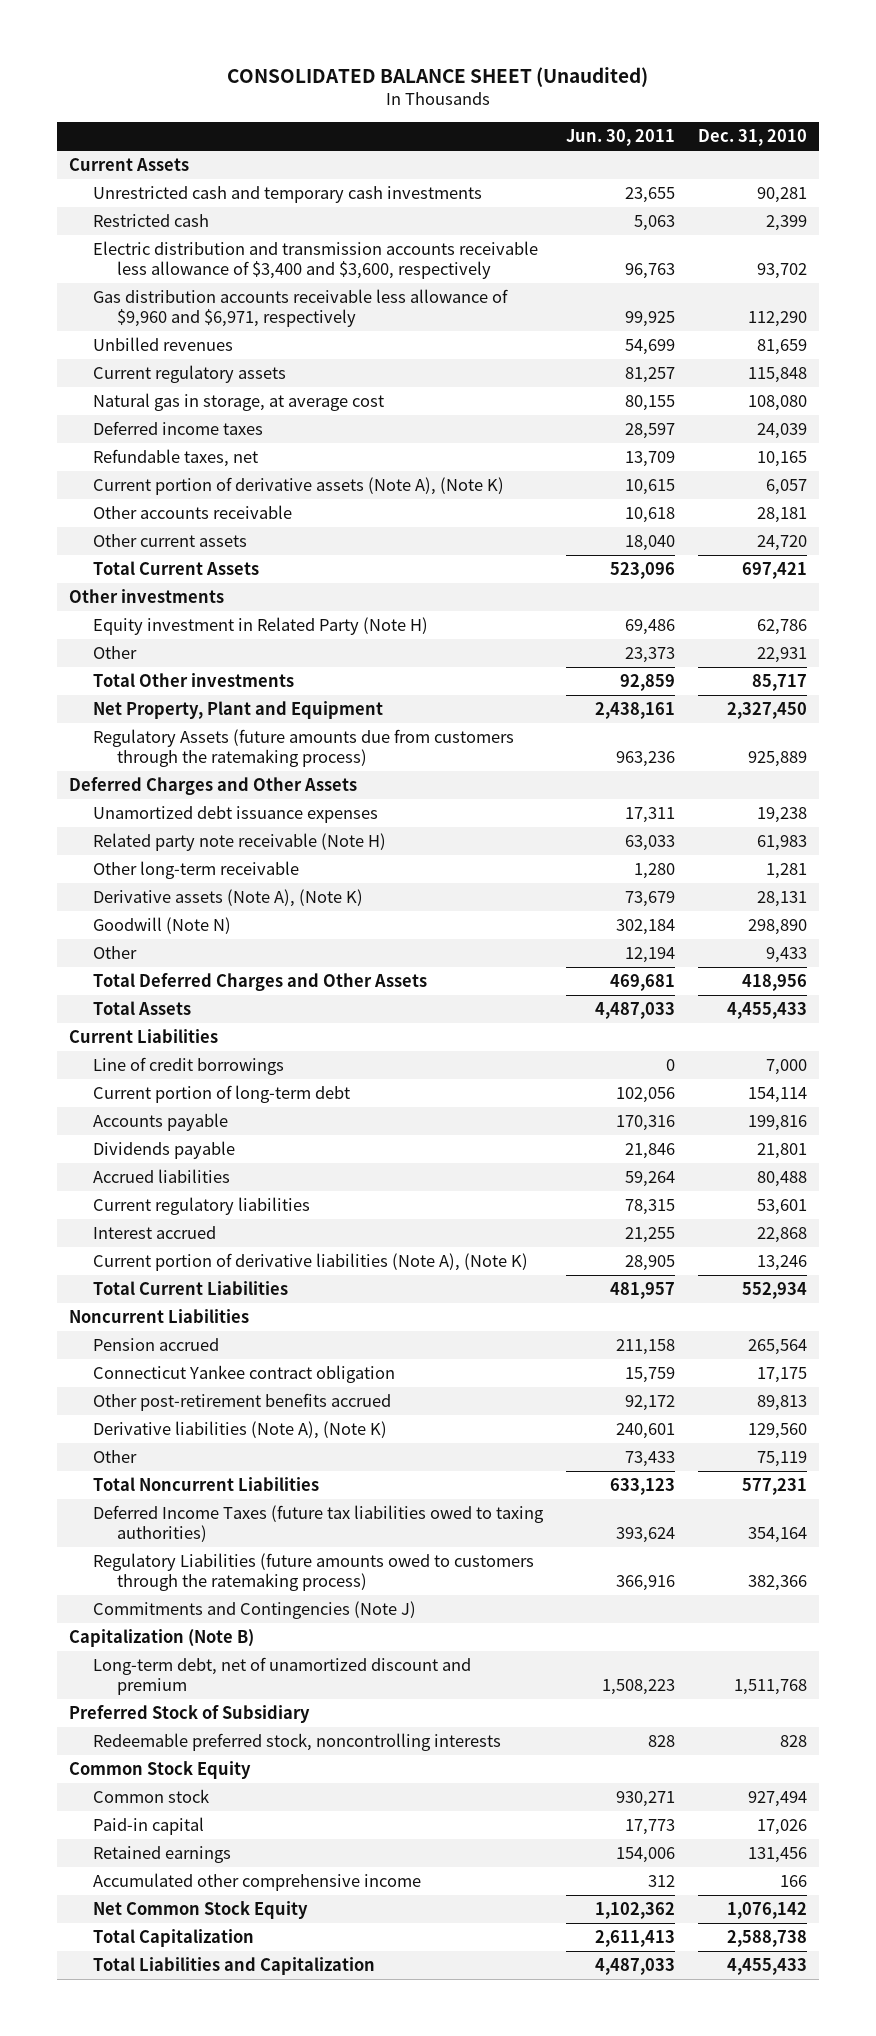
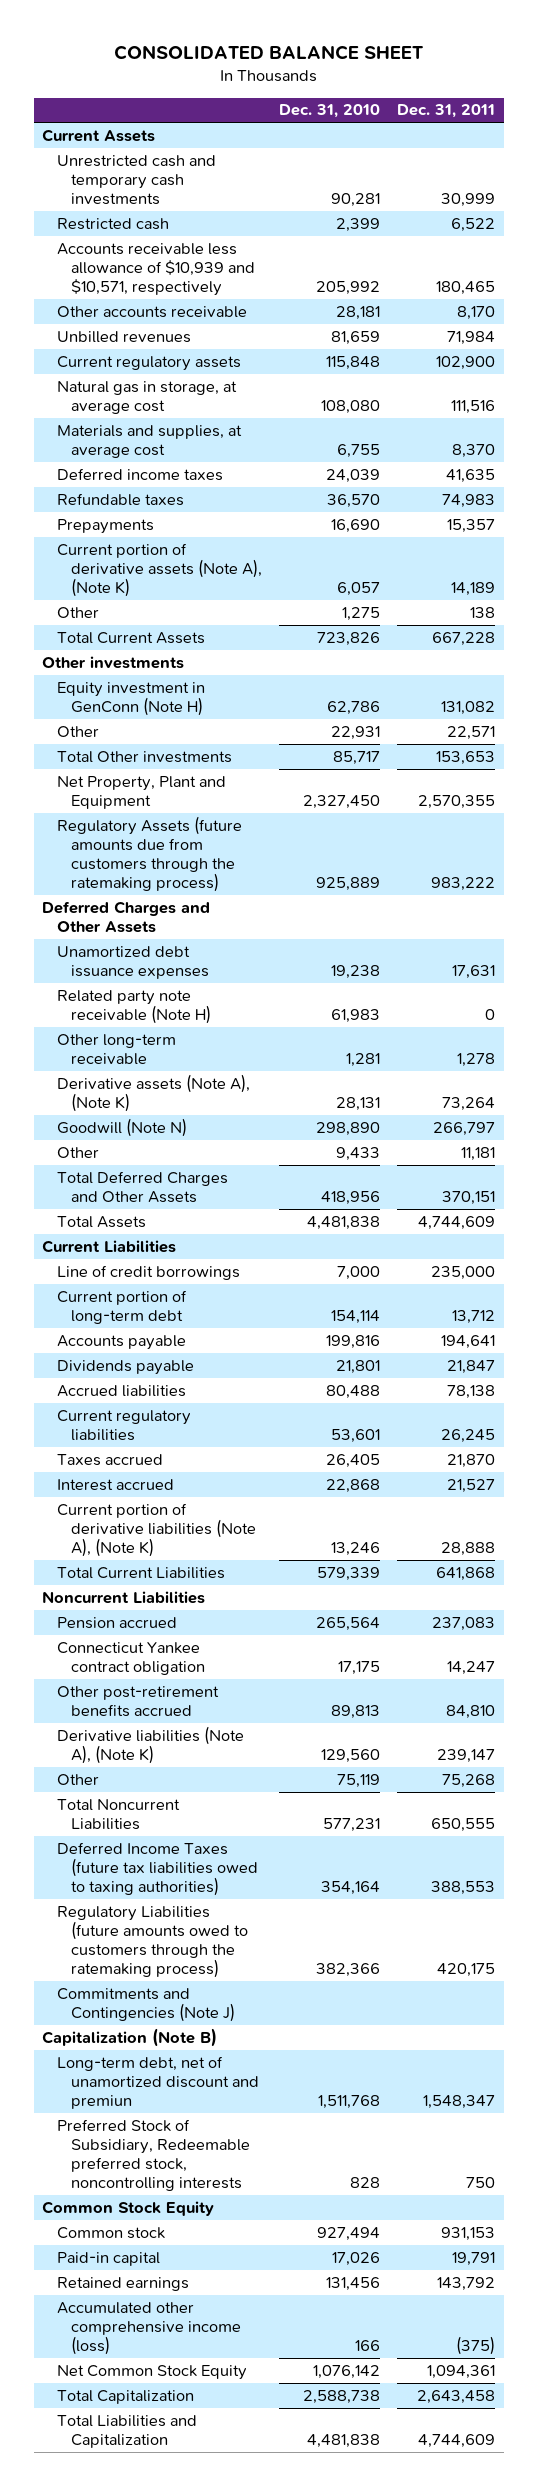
[227,67,649,88] CONSOLIDATED BALANCE SHEET (Unaudited) -> [113,45,423,61] CONSOLIDATED BALANCE SHEET
[566,129,676,147] Jun. 30, 2011 -> none
none -> [397,104,496,119] Dec. 31, 2011
[92,241,538,280] Electric distribution and transmission accounts receivable less allowance of $3,400 and $3,600, respectively -> none
[92,289,508,328] Gas distribution accounts receivable less allowance of $9,960 and $6,971, respectively -> none
none -> [56,242,256,297] Accounts receivable less allowance of $10,939 and $10,571, respectively
[92,505,292,520] Other accounts receivable -> [56,305,247,318] Other accounts receivable
none -> [56,424,242,459] Materials and supplies, at average cost
[92,449,258,468] Refundable taxes, net -> [56,492,184,506] Refundable taxes
[757,451,808,468] 10,165 -> [327,493,381,508] 36,570
none -> [56,518,154,534] Prepayments
[92,534,247,548] Other current assets -> [56,606,99,618] Other
[757,535,808,552] 24,720 -> [342,606,381,621] 1,275
[742,562,808,580] 697,421 -> [317,631,381,646] 723,826
[92,617,428,636] Equity investment in Related Party (Note H) -> [56,681,205,717] Equity investment in GenConn (Note H)
[727,1002,808,1020] 4,455,433 -> [307,1215,381,1230] 4,481,838
none -> [56,1453,163,1466] Taxes accrued
[742,1282,808,1300] 552,934 -> [317,1566,381,1581] 579,339
[68,1705,310,1724] Preferred Stock of Subsidiary -> none
[92,1657,471,1696] Long-term debt, net of unamortized discount and premium -> [56,2055,260,2110] Long-term debt, net of unamortized discount and premiun
[92,1733,501,1752] Redeemable preferred stock, noncontrolling interests -> [56,2118,251,2192] Preferred Stock of Subsidiary, Redeemable preferred stock, noncontrolling interests
[92,1873,421,1892] Accumulated other comprehensive income -> [56,2301,242,2356] Accumulated other comprehensive income (loss)
[727,1958,808,1976] 4,455,433 -> [307,2434,381,2449] 4,481,838

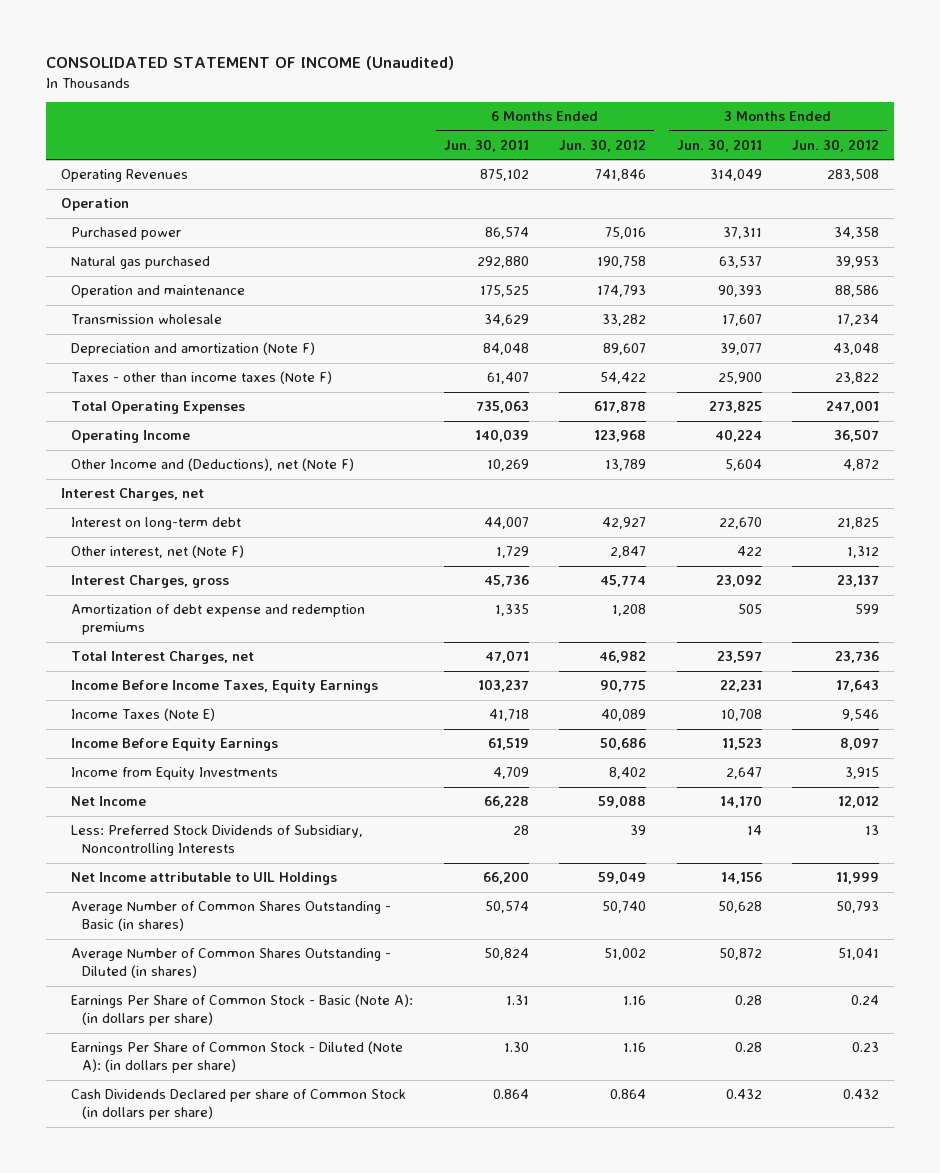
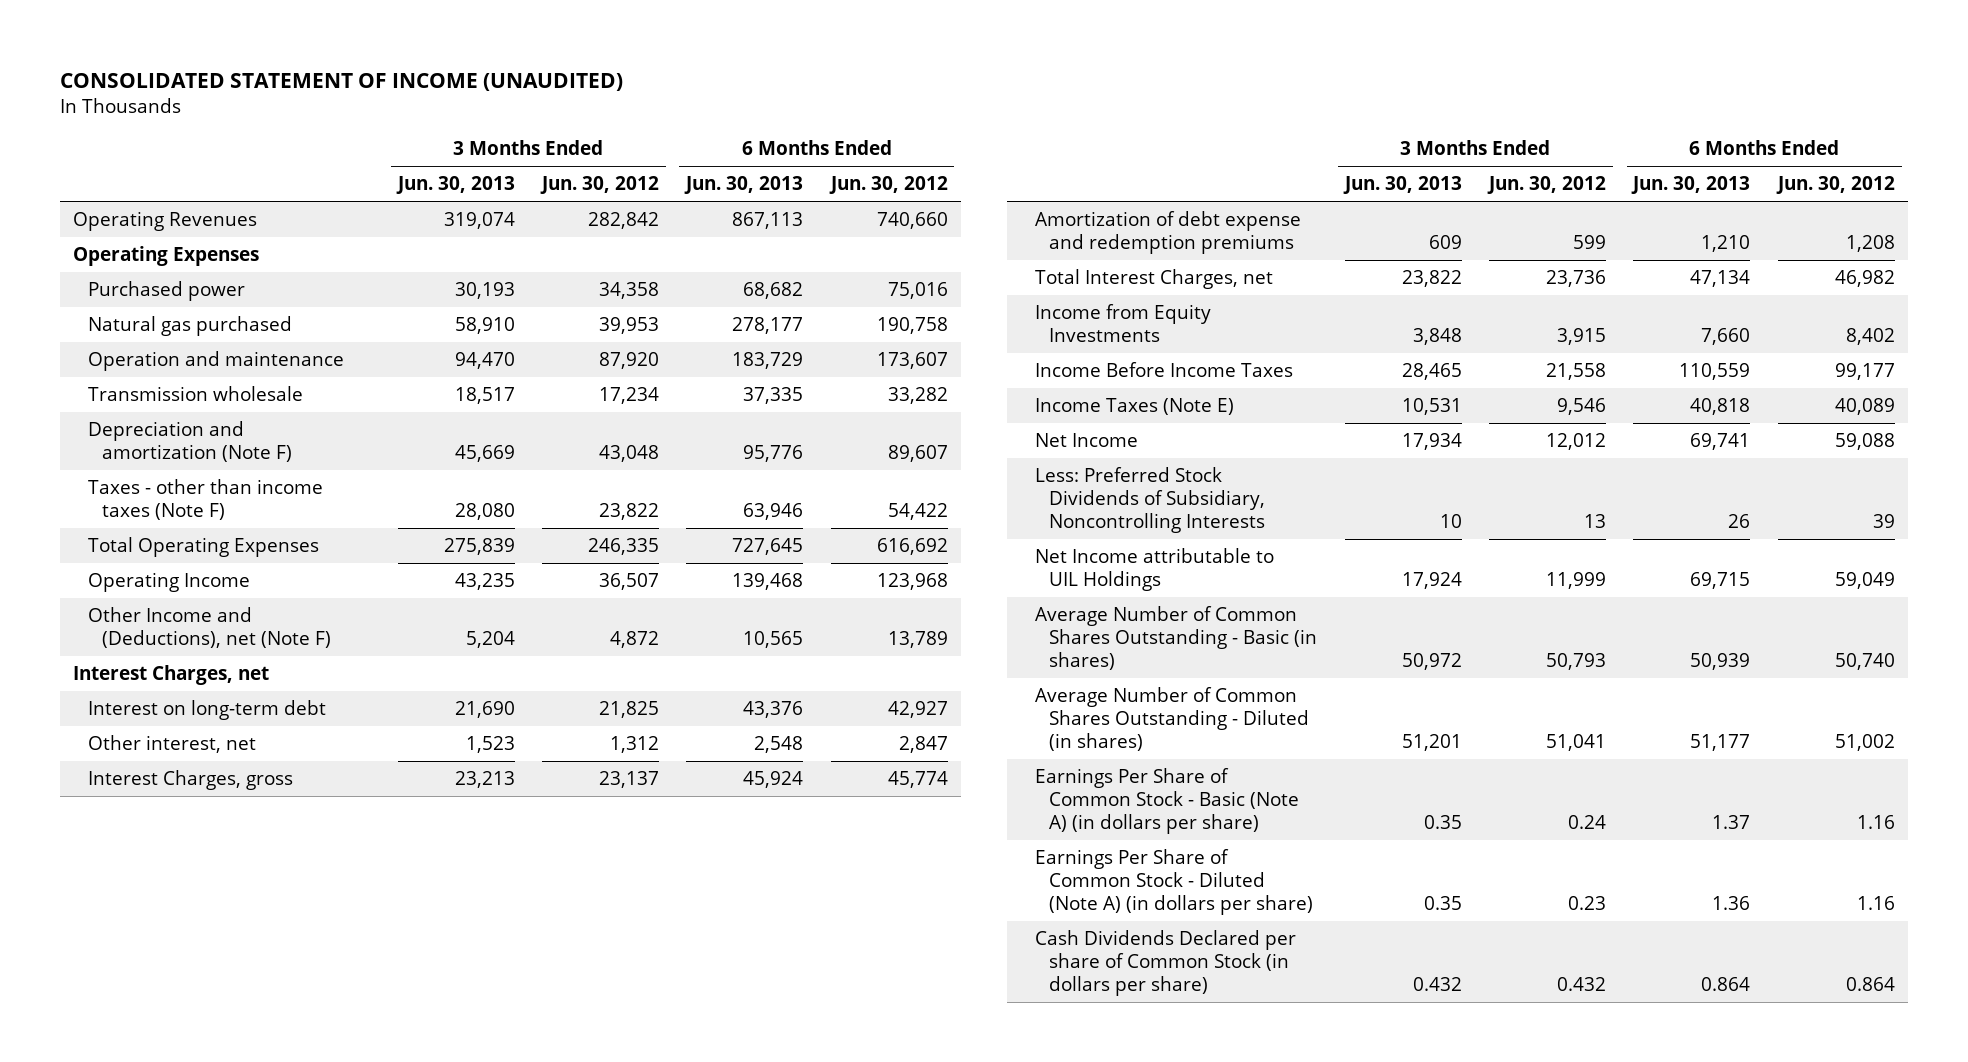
[46,56,455,71] CONSOLIDATED STATEMENT OF INCOME (Unaudited) -> [59,73,623,92] CONSOLIDATED STATEMENT OF INCOME (UNAUDITED)
[443,138,529,152] Jun. 30, 2011 -> none
[676,138,762,152] Jun. 30, 2011 -> none
none -> [395,176,515,195] Jun. 30, 2013
none -> [684,176,804,195] Jun. 30, 2013
[61,198,130,212] Operation -> none
[595,169,647,182] 741,846 -> [876,211,948,229] 740,660
[827,169,880,182] 283,508 -> [587,211,659,229] 282,842
none -> [73,245,260,266] Operating Expenses
[597,285,647,298] 174,793 -> [876,351,948,369] 173,607
[835,285,880,298] 88,586 -> [598,351,659,369] 87,920
[594,401,647,414] 617,878 -> [876,537,948,555] 616,692
[826,400,880,414] 247,001 -> [587,537,659,555] 246,335
[71,545,245,559] Other interest, net (Note F) -> [87,734,256,753] Other interest, net
[71,680,379,694] Income Before Income Taxes, Equity Earnings -> none
[71,738,279,752] Income Before Equity Earnings -> none
none -> [1035,361,1294,377] Income Before Income Taxes
[71,708,216,722] Income Taxes (Note E) -> [1035,397,1235,415] Income Taxes (Note E)
[71,994,414,1027] Earnings Per Share of Common Stock - Basic (Note A): (in dollars per share) -> [1035,767,1300,835] Earnings Per Share of Common Stock - Basic (Note A) (in dollars per share)
[71,1041,404,1074] Earnings Per Share of Common Stock - Diluted (Note A): (in dollars per share) -> [1035,848,1314,916] Earnings Per Share of Common Stock - Diluted (Note A) (in dollars per share)

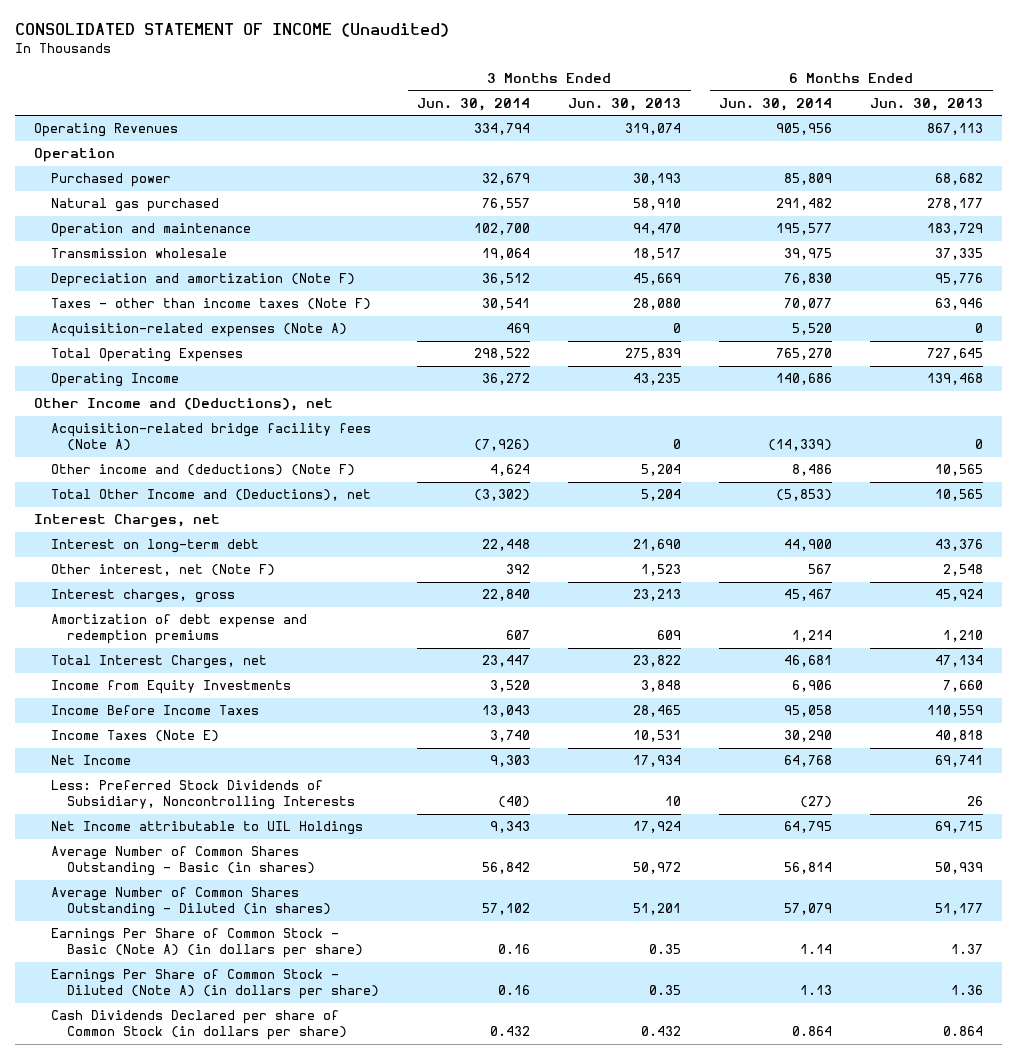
[59,73,623,92] CONSOLIDATED STATEMENT OF INCOME (UNAUDITED) -> [15,23,450,38] CONSOLIDATED STATEMENT OF INCOME (Unaudited)
[539,176,659,195] Jun. 30, 2012 -> none
[828,176,948,195] Jun. 30, 2012 -> none
none -> [417,97,531,111] Jun. 30, 2014
none -> [719,97,833,111] Jun. 30, 2014
[73,245,260,266] Operating Expenses -> none
none -> [34,148,116,163] Operation
none -> [50,323,347,338] Acquisition-related expenses (Note A)
none -> [34,398,334,412] Other Income and (Deductions), net
none -> [50,423,371,452] Acquisition-related bridge facility fees (Note A)
[87,606,332,649] Other Income and (Deductions), net (Note F) -> [50,464,355,477] Other income and (deductions) (Note F)
none -> [50,489,371,502] Total Other Income and (Deductions), net
[87,734,256,753] Other interest, net -> [50,564,275,577] Other interest, net (Note F)
[87,769,293,790] Interest Charges, gross -> [50,589,235,604] Interest charges, gross

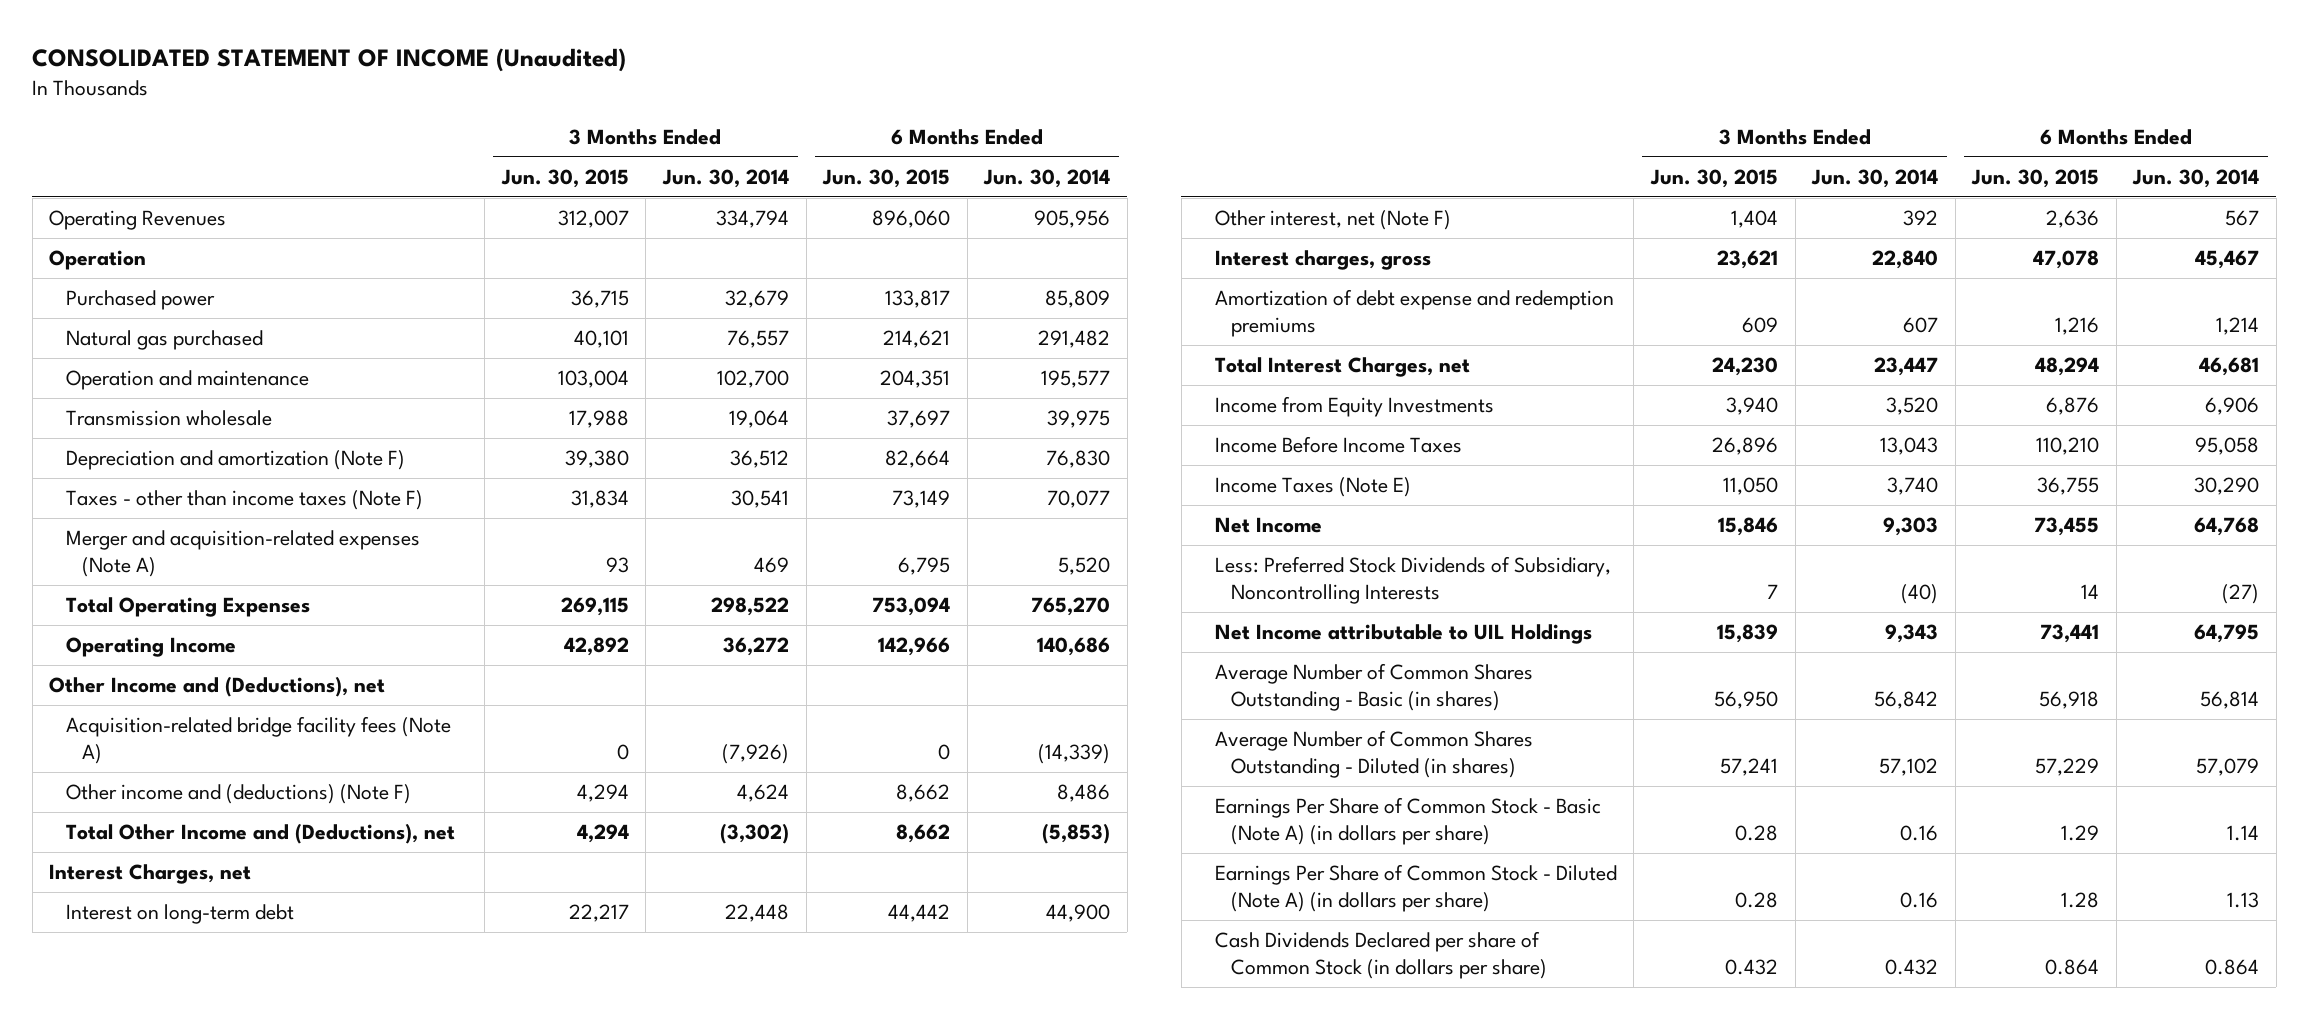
[568,97,682,111] Jun. 30, 2013 -> none
[870,97,984,111] Jun. 30, 2013 -> none
none -> [500,168,629,188] Jun. 30, 2015
none -> [822,168,951,188] Jun. 30, 2015
[50,323,347,338] Acquisition-related expenses (Note A) -> [65,530,420,578] Merger and acquisition-related expenses (Note A)

